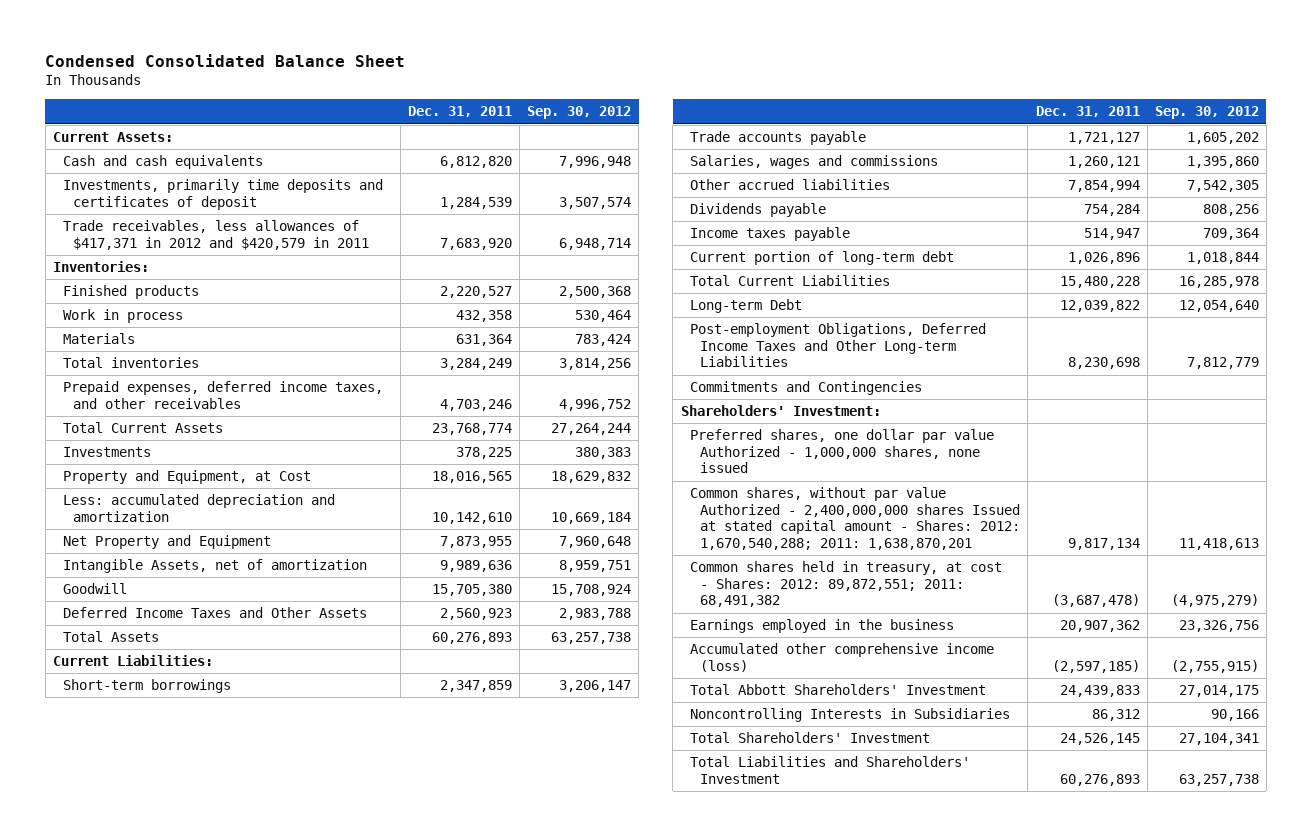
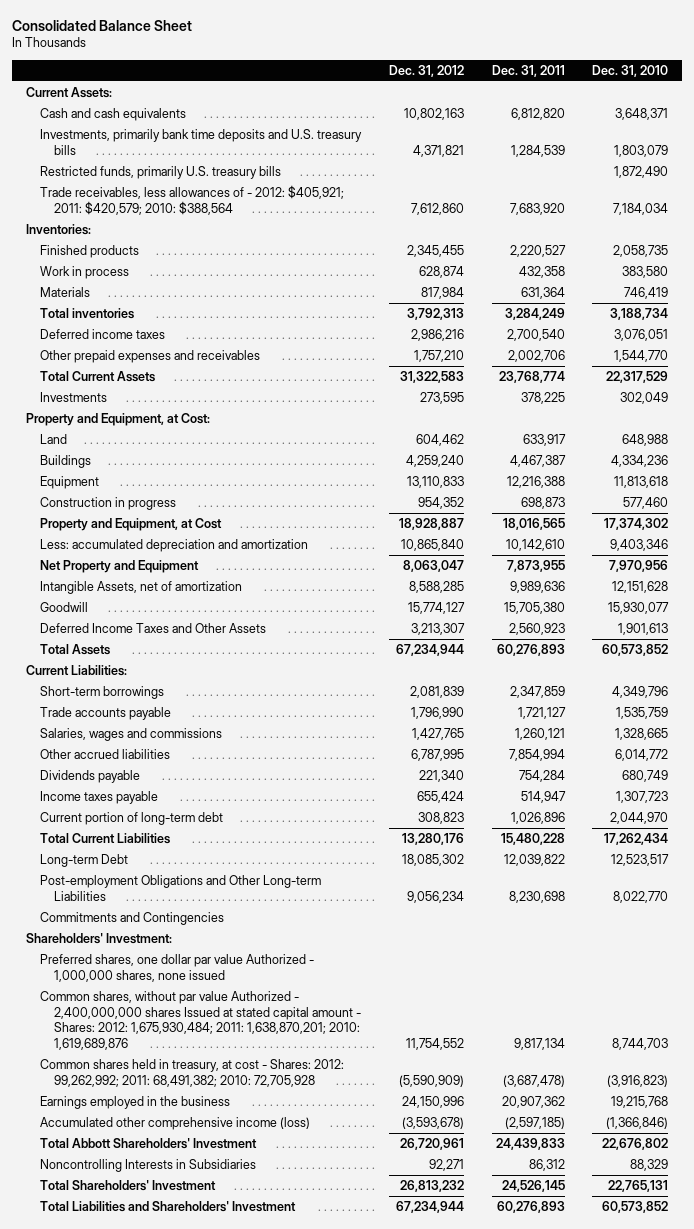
[45,53,406,67] Condensed Consolidated Balance Sheet -> [11,19,192,31] Consolidated Balance Sheet
[526,106,631,120] Sep. 30, 2012 -> none
none -> [388,64,464,77] Dec. 31, 2012
none -> [592,64,669,77] Dec. 31, 2010
[62,179,383,210] Investments, primarily time deposits and certificates of deposit -> [39,128,362,155] Investments, primarily bank time deposits and U.S. treasury bills
none -> [39,165,281,179] Restricted funds, primarily U.S. treasury bills
[62,220,369,250] Trade receivables, less allowances of $417,371 in 2012 and $420,579 in 2011 -> [39,184,344,215] Trade receivables, less allowances of - 2012: $405,921; 2011: $420,579; 2010: $388,564
none -> [39,328,165,339] Deferred income taxes
[62,381,383,409] Prepaid expenses, deferred income taxes, and other receivables -> [39,349,260,363] Other prepaid expenses and receivables
[439,398,512,411] 4,703,246 -> [507,349,565,362] 2,002,706
none -> [25,412,210,426] Property and Equipment, at Cost:
none -> [39,433,67,444] Land
none -> [39,454,91,468] Buildings
none -> [39,475,99,489] Equipment
none -> [39,496,176,510] Construction in progress
[690,323,987,368] Post-employment Obligations, Deferred Income Taxes and Other Long-term Liabilities -> [39,874,321,901] Post-employment Obligations and Other Long-term Liabilities
[690,487,1021,551] Common shares, without par value Authorized - 2,400,000,000 shares Issued at stated capital amount - Shares: 2012: 1,670,540,288; 2011: 1,638,870,201 -> [39,990,362,1051] Common shares, without par value Authorized - 2,400,000,000 shares Issued at stated capital amount - Shares: 2012: 1,675,930,484; 2011: 1,638,870,201; 2010: 1,619,689,876
[690,561,1003,608] Common shares held in treasury, at cost - Shares: 2012: 89,872,551; 2011: 68,491,382 -> [39,1058,344,1087] Common shares held in treasury, at cost - Shares: 2012: 99,262,992; 2011: 68,491,382; 2010: 72,705,928

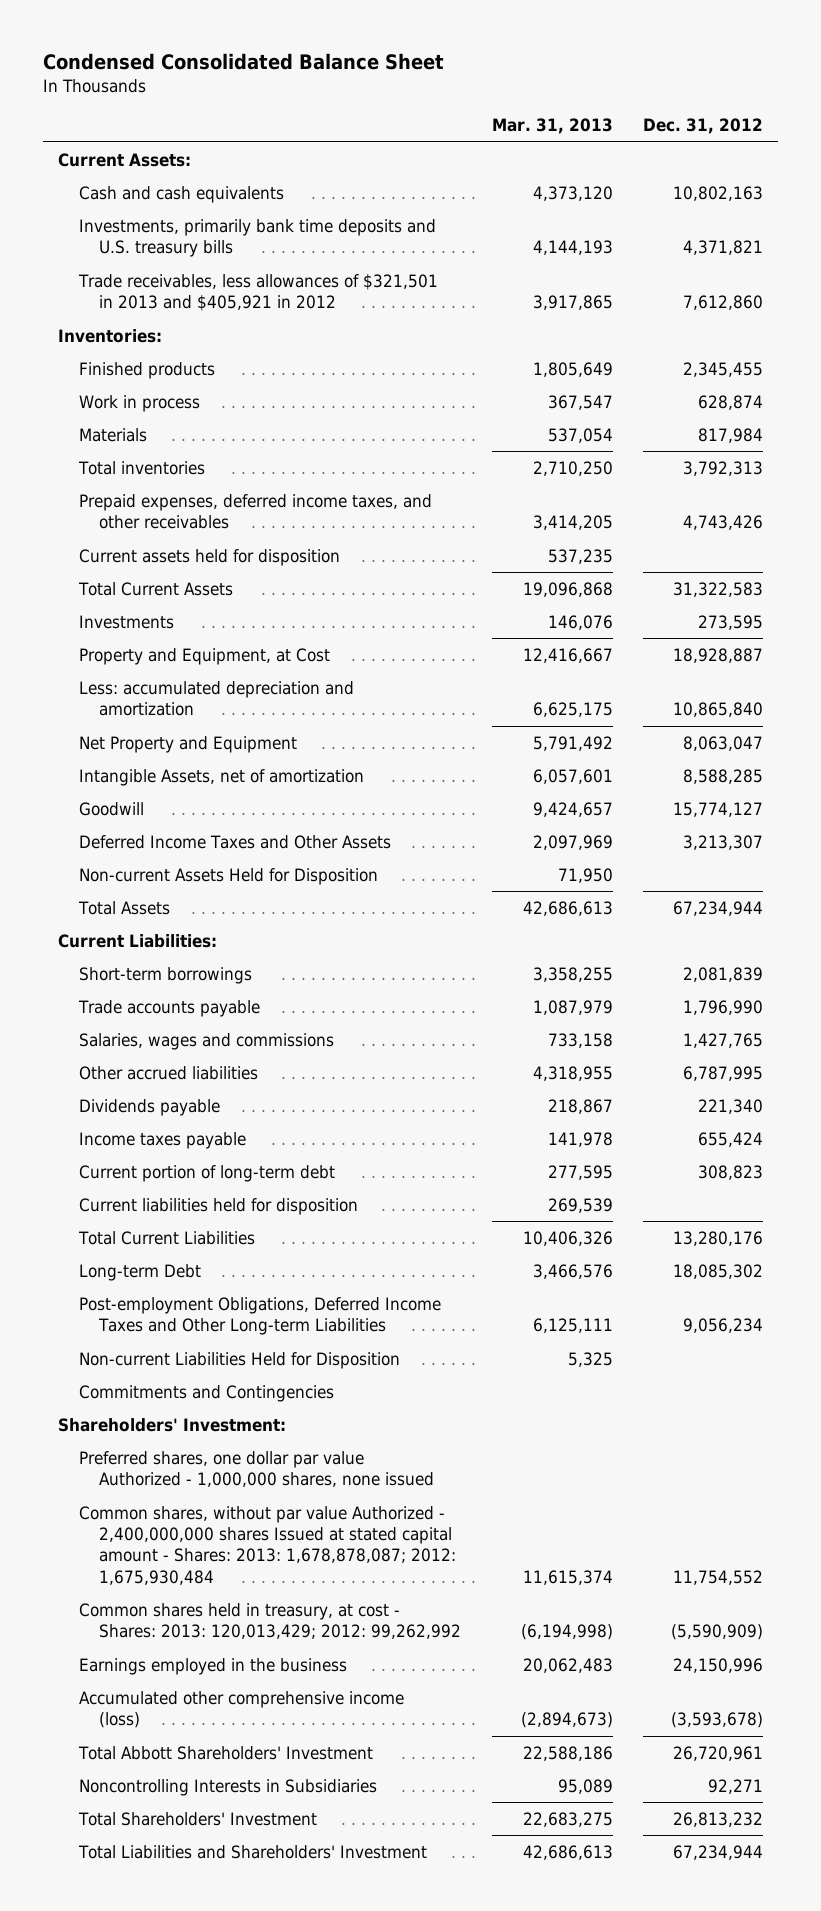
[11,19,192,31] Consolidated Balance Sheet -> [42,52,444,70] Condensed Consolidated Balance Sheet
[491,64,565,77] Dec. 31, 2011 -> none
[592,64,669,77] Dec. 31, 2010 -> none
none -> [491,118,613,135] Mar. 31, 2013
[39,165,281,179] Restricted funds, primarily U.S. treasury bills -> none
[39,184,344,215] Trade receivables, less allowances of - 2012: $405,921; 2011: $420,579; 2010: $388,564 -> [77,273,438,312] Trade receivables, less allowances of $321,501 in 2013 and $405,921 in 2012
[39,328,165,339] Deferred income taxes -> none
[39,349,260,363] Other prepaid expenses and receivables -> [78,493,432,530] Prepaid expenses, deferred income taxes, and other receivables
[413,349,464,362] 1,757,210 -> [682,515,763,531] 4,743,426
none -> [78,548,340,566] Current assets held for disposition
[25,412,210,426] Property and Equipment, at Cost: -> none
[39,433,67,444] Land -> none
[39,454,91,468] Buildings -> none
[39,475,99,489] Equipment -> none
[39,496,176,510] Construction in progress -> none
none -> [78,867,378,885] Non-current Assets Held for Disposition
none -> [78,1197,358,1215] Current liabilities held for disposition
[39,874,321,901] Post-employment Obligations and Other Long-term Liabilities -> [78,1296,441,1336] Post-employment Obligations, Deferred Income Taxes and Other Long-term Liabilities
none -> [78,1351,400,1369] Non-current Liabilities Held for Disposition
[39,990,362,1051] Common shares, without par value Authorized - 2,400,000,000 shares Issued at stated capital amount - Shares: 2012: 1,675,930,484; 2011: 1,638,870,201; 2010: 1,619,689,876 -> [78,1505,457,1585] Common shares, without par value Authorized - 2,400,000,000 shares Issued at stated capital amount - Shares: 2013: 1,678,878,087; 2012: 1,675,930,484
[39,1058,344,1087] Common shares held in treasury, at cost - Shares: 2012: 99,262,992; 2011: 68,491,382; 2010: 72,705,928 -> [78,1602,462,1640] Common shares held in treasury, at cost - Shares: 2013: 120,013,429; 2012: 99,262,992

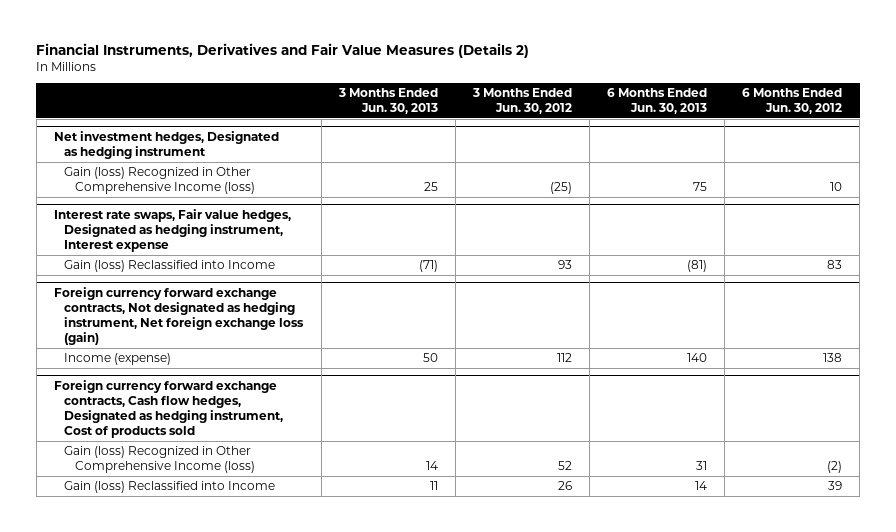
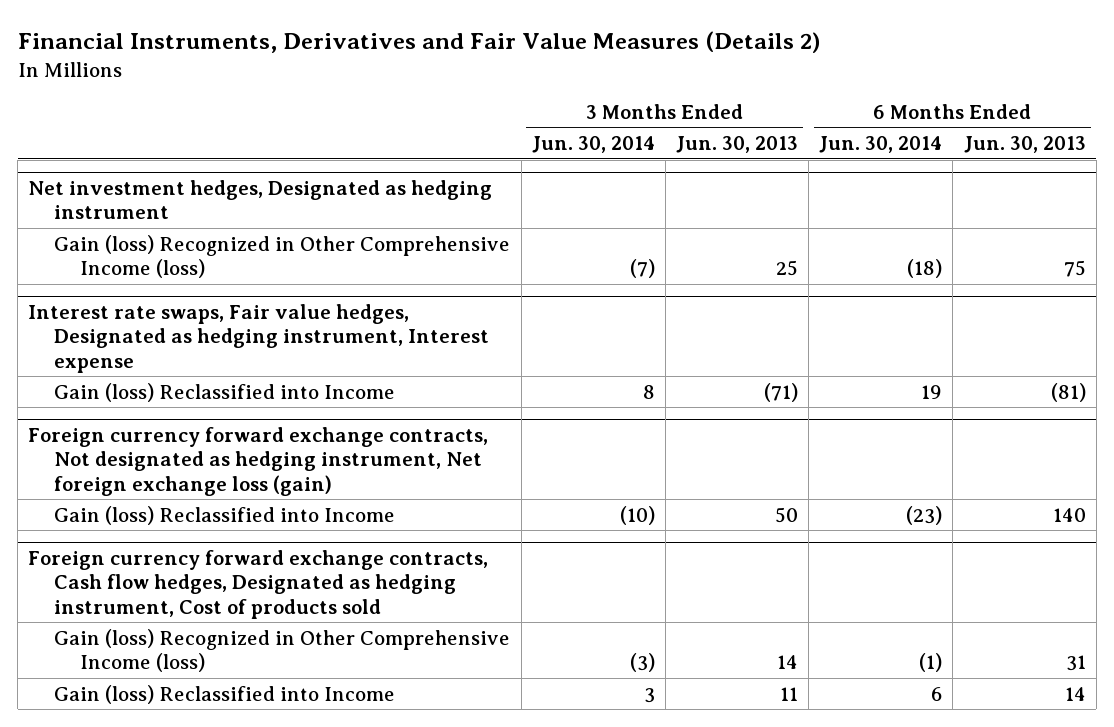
[471,87,572,114] 3 Months Ended Jun. 30, 2012 -> none
[741,87,842,114] 6 Months Ended Jun. 30, 2012 -> none
none -> [531,136,655,154] Jun. 30, 2014
none -> [819,136,943,154] Jun. 30, 2014
[64,353,172,366] Income (expense) -> [54,505,396,525] Gain (loss) Reclassified into Income

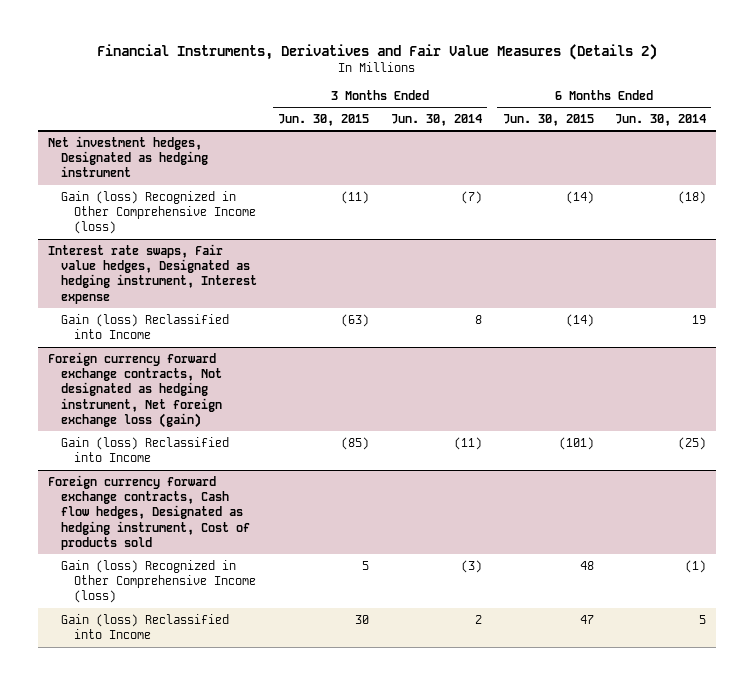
[675,136,798,154] Jun. 30, 2013 -> none
[963,136,1086,154] Jun. 30, 2013 -> none
none -> [278,113,370,126] Jun. 30, 2015
none -> [502,113,594,126] Jun. 30, 2015
[619,505,655,525] (10) -> [453,436,482,450] (11)
[906,505,943,525] (23) -> [677,436,706,450] (25)
[643,687,655,703] 3 -> [474,614,482,624] 2
[931,686,943,701] 6 -> [698,614,706,624] 5

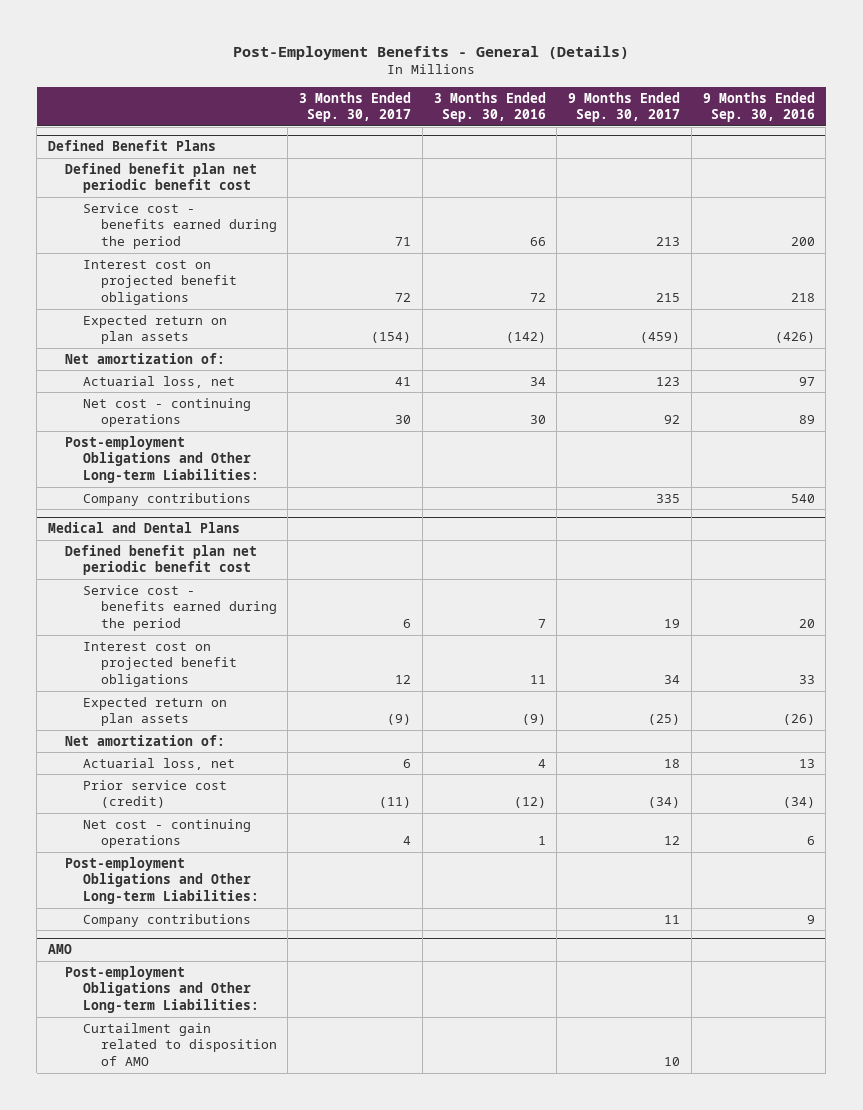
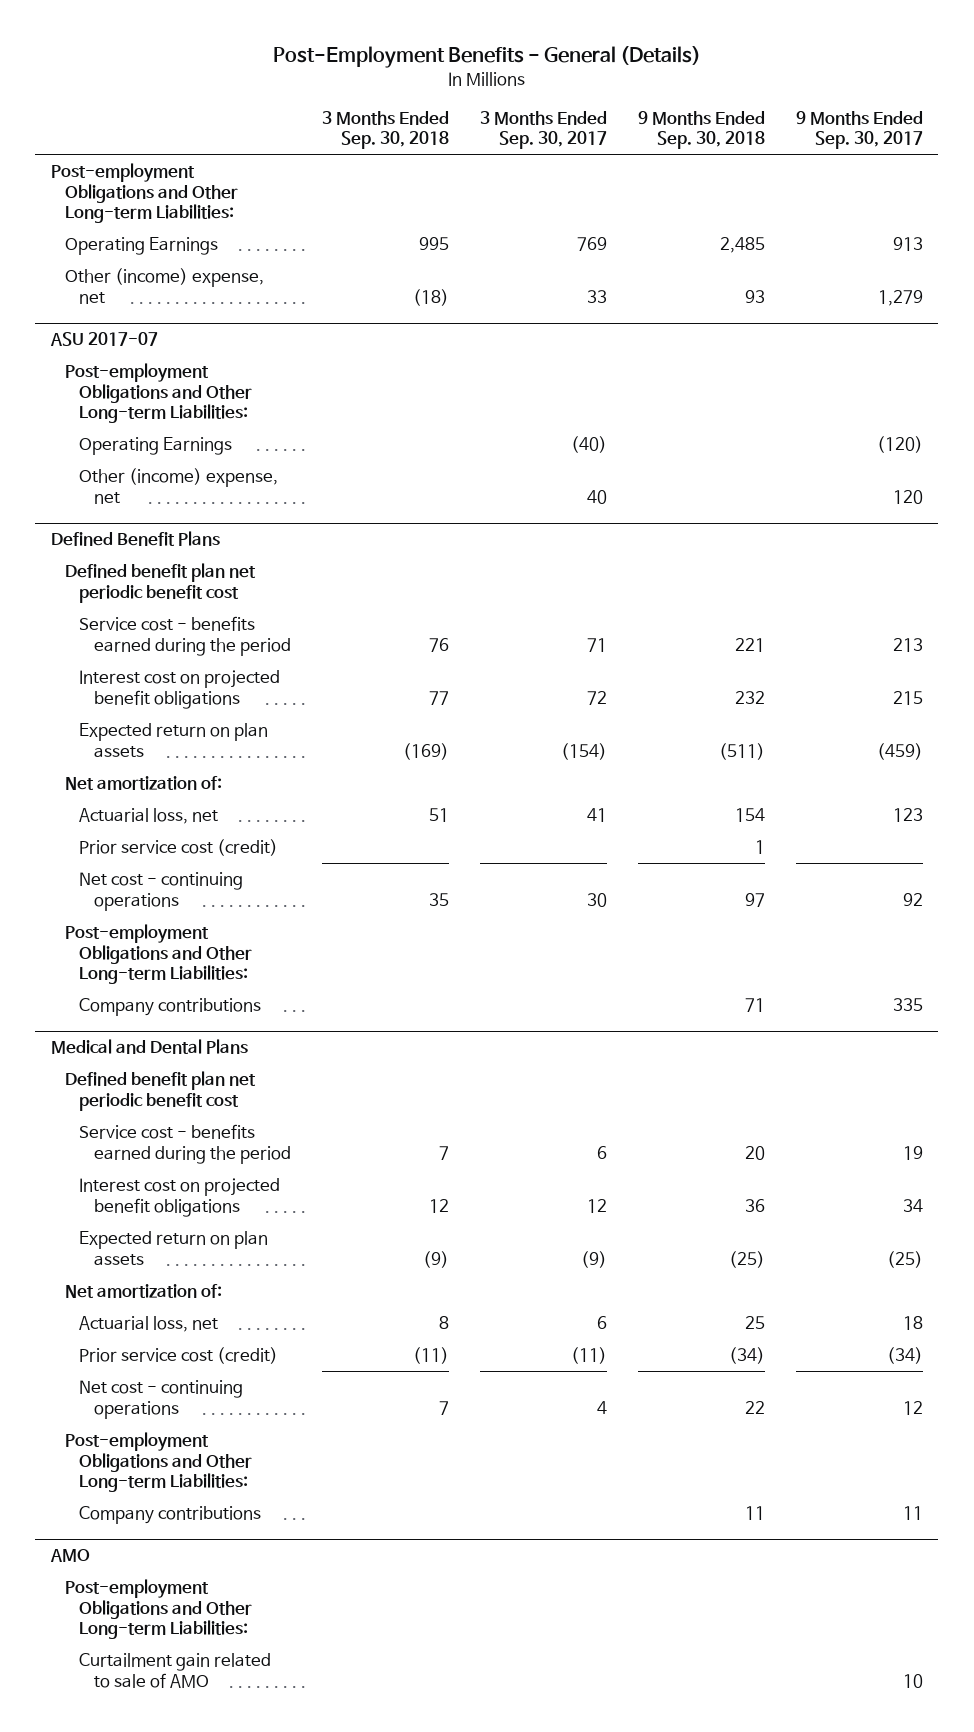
[433,91,546,123] 3 Months Ended Sep. 30, 2016 -> none
[702,91,815,123] 9 Months Ended Sep. 30, 2016 -> none
none -> [321,111,449,150] 3 Months Ended Sep. 30, 2018
none -> [637,111,765,150] 9 Months Ended Sep. 30, 2018
none -> [50,163,239,223] Post-employment Obligations and Other Long-term Liabilities:
none -> [65,237,219,256] Operating Earnings
none -> [65,268,265,304] Other (income) expense, net
none -> [49,332,158,347] ASU 2017-07
none -> [65,363,253,423] Post-employment Obligations and Other Long-term Liabilities:
none -> [79,437,233,456] Operating Earnings
none -> [79,468,279,504] Other (income) expense, net
none -> [79,839,279,857] Prior service cost (credit)
[83,1022,277,1067] Curtailment gain related to disposition of AMO -> [79,1653,272,1688] Curtailment gain related to sale of AMO

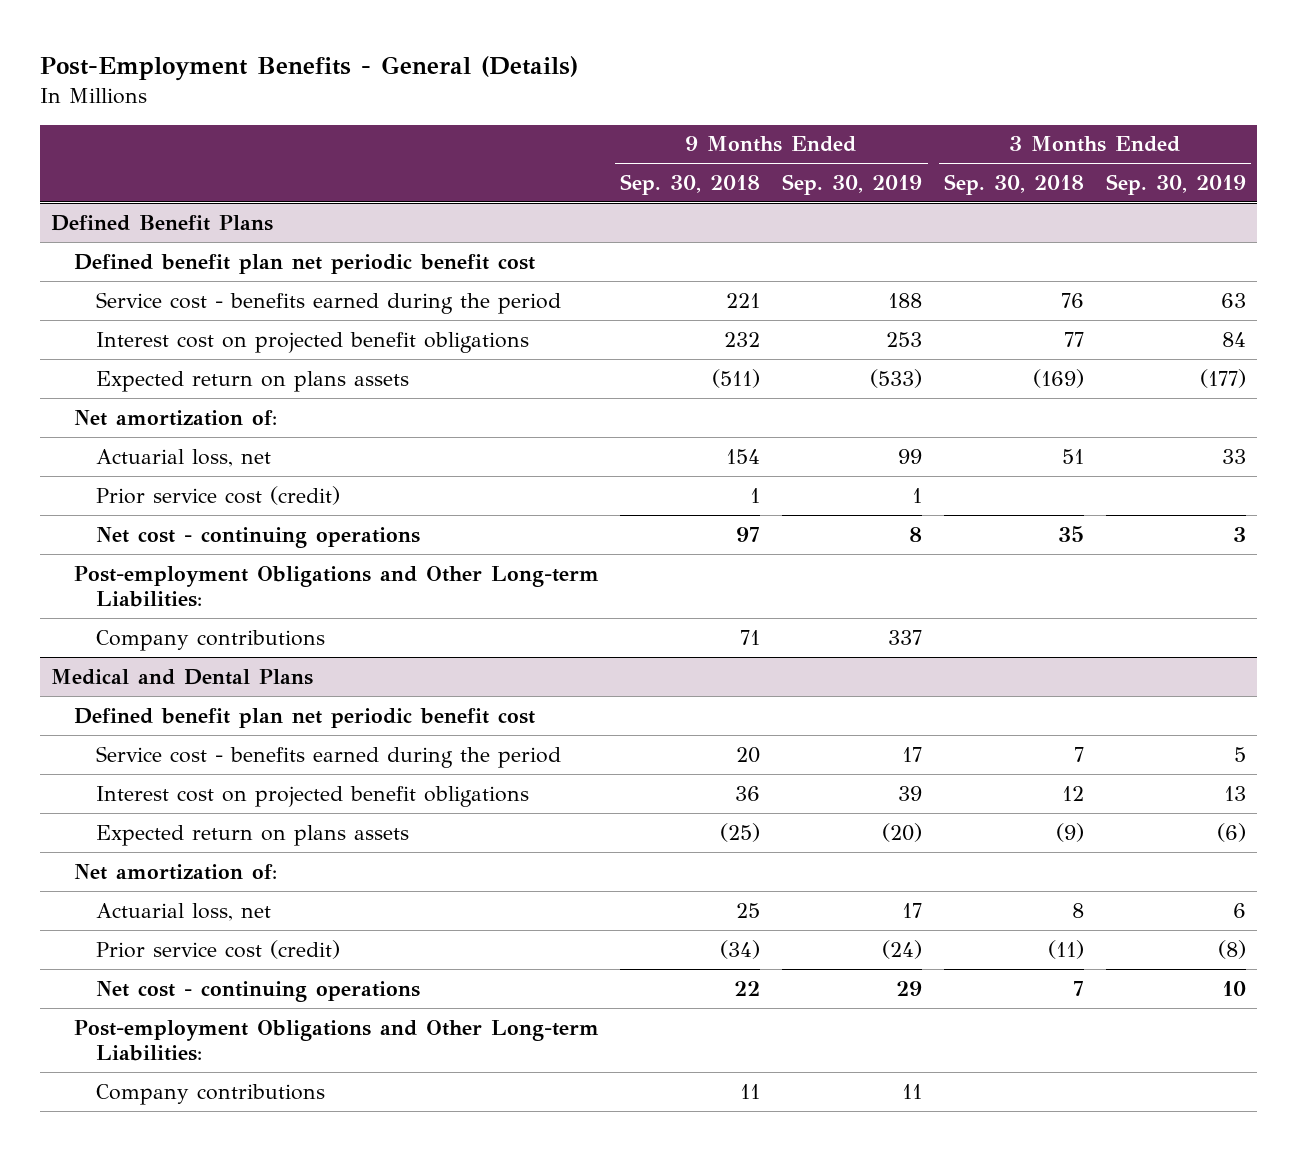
[479,111,607,150] 3 Months Ended Sep. 30, 2017 -> none
[795,111,923,150] 9 Months Ended Sep. 30, 2017 -> none
none -> [782,173,923,195] Sep. 30, 2019
none -> [1105,173,1246,195] Sep. 30, 2019
[50,163,239,223] Post-employment Obligations and Other Long-term Liabilities: -> none
[65,237,219,256] Operating Earnings -> none
[65,268,265,304] Other (income) expense, net -> none
[49,332,158,347] ASU 2017-07 -> none
[65,363,253,423] Post-employment Obligations and Other Long-term Liabilities: -> none
[79,437,233,456] Operating Earnings -> none
[79,468,279,504] Other (income) expense, net -> none
[79,723,269,758] Expected return on plan assets -> [96,370,410,392] Expected return on plans assets
[79,1231,269,1266] Expected return on plan assets -> [96,824,410,846] Expected return on plans assets
[49,1549,90,1563] AMO -> none
[65,1579,253,1639] Post-employment Obligations and Other Long-term Liabilities: -> none
[79,1653,272,1688] Curtailment gain related to sale of AMO -> none

